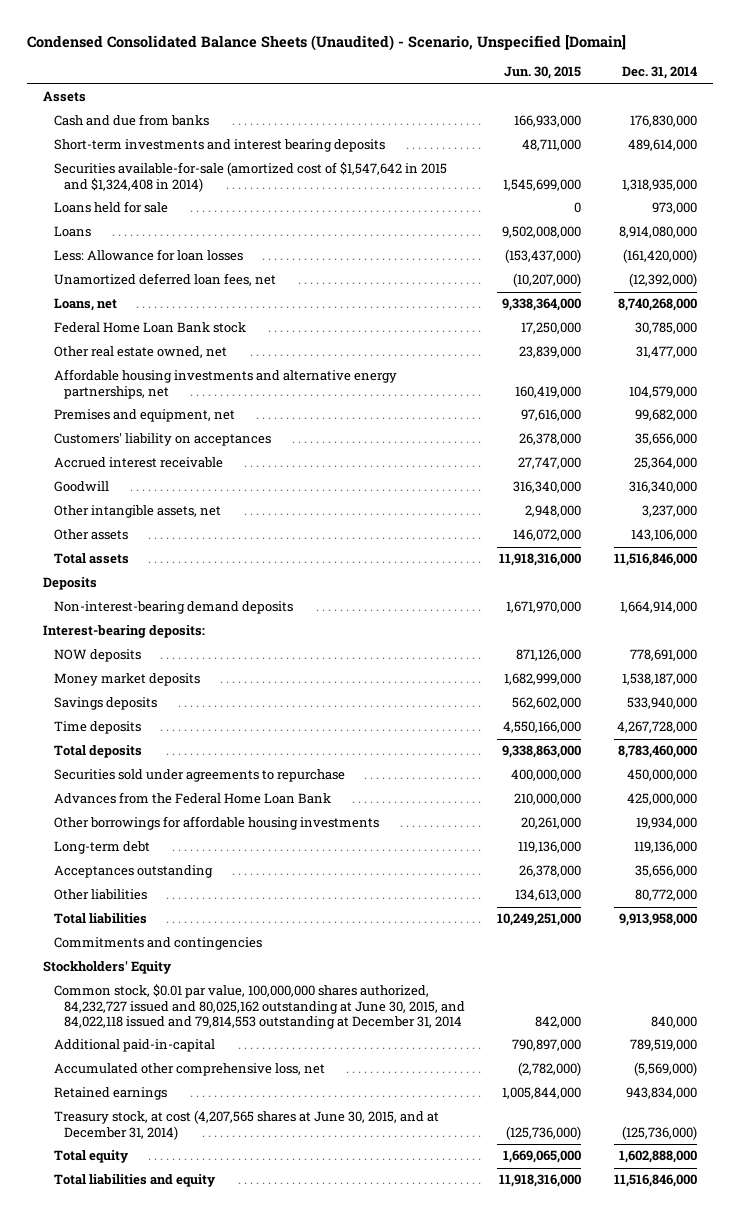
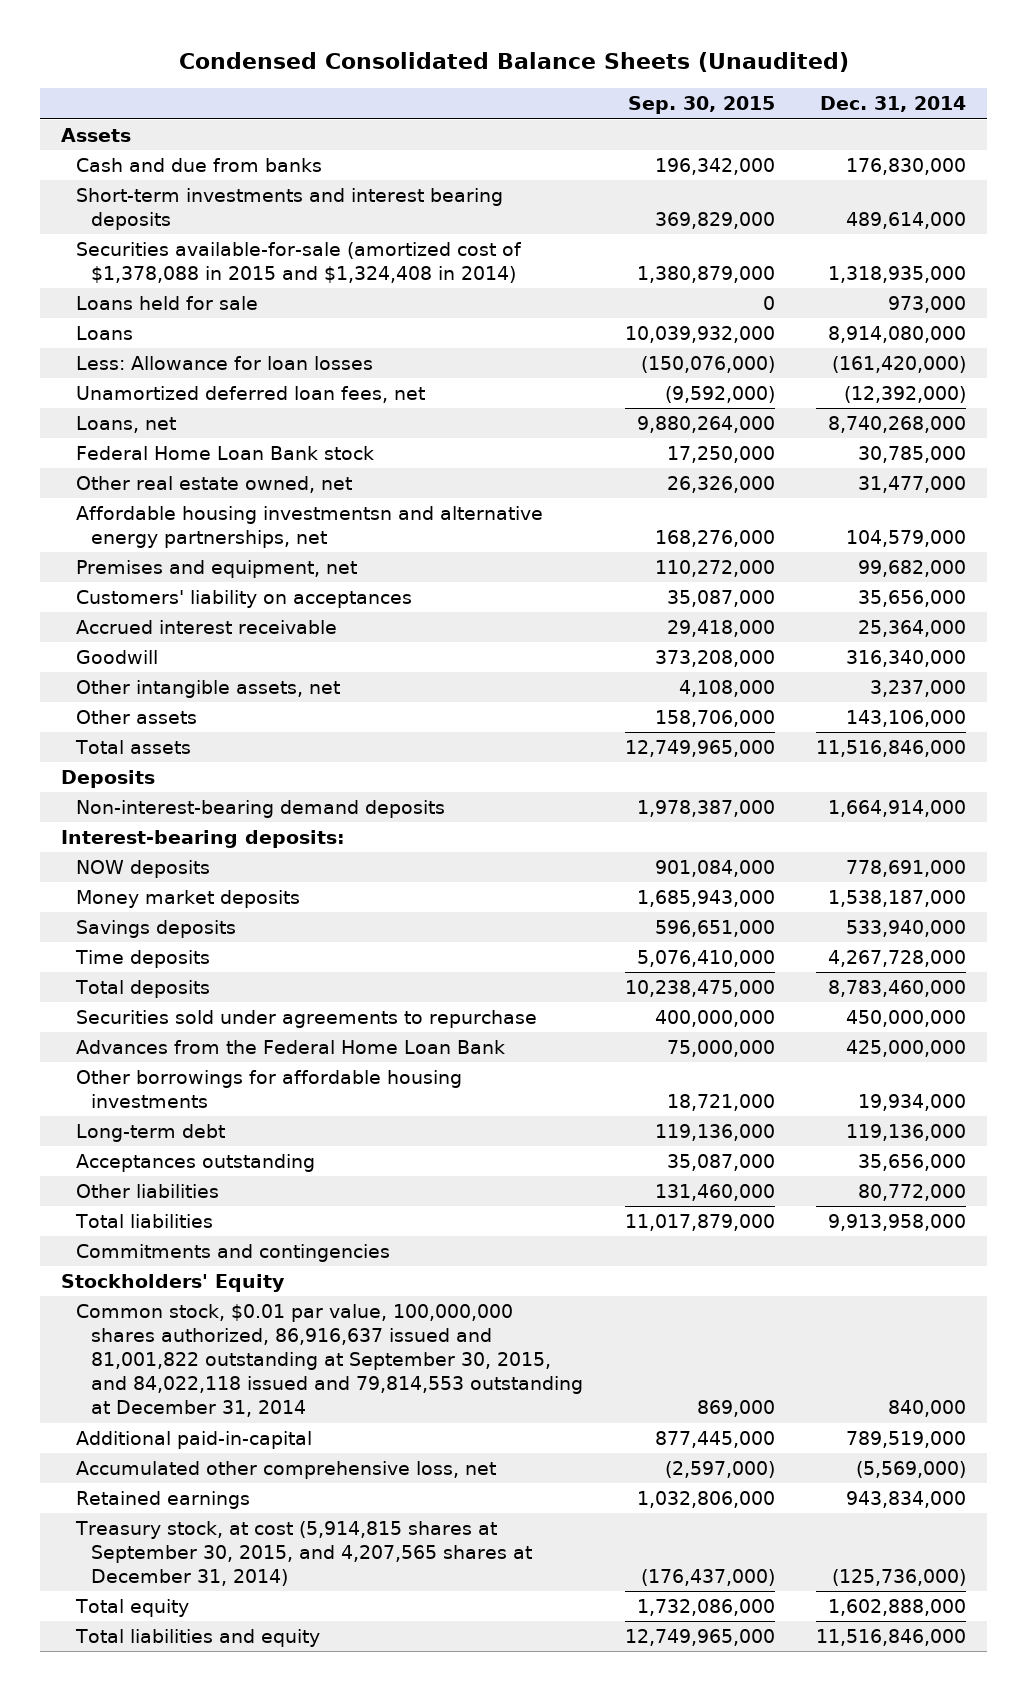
[27,35,627,52] Condensed Consolidated Balance Sheets (Unaudited) - Scenario, Unspecified [Domain] -> [178,52,849,73] Condensed Consolidated Balance Sheets (Unaudited)
[504,66,582,80] Jun. 30, 2015 -> none
none -> [627,96,775,115] Sep. 30, 2015
[53,162,447,192] Securities available-for-sale (amortized cost of $1,547,642 in 2015 and $1,324,408 in 2014) -> [75,242,522,284] Securities available-for-sale (amortized cost of $1,378,088 in 2015 and $1,324,408 in 2014)
[53,369,397,399] Affordable housing investments and alternative energy partnerships, net -> [75,506,543,549] Affordable housing investmentsn and alternative energy partnerships, net
[53,984,465,1029] Common stock, $0.01 par value, 100,000,000 shares authorized, 84,232,727 issued and 80,025,162 outstanding at June 30, 2015, and 84,022,118 issued and 79,814,553 outstanding at December 31, 2014 -> [75,1304,583,1418] Common stock, $0.01 par value, 100,000,000 shares authorized, 86,916,637 issued and 81,001,822 outstanding at September 30, 2015, and 84,022,118 issued and 79,814,553 outstanding at December 31, 2014
[53,1110,439,1140] Treasury stock, at cost (4,207,565 shares at June 30, 2015, and at December 31, 2014) -> [74,1521,532,1587] Treasury stock, at cost (5,914,815 shares at September 30, 2015, and 4,207,565 shares at December 31, 2014)

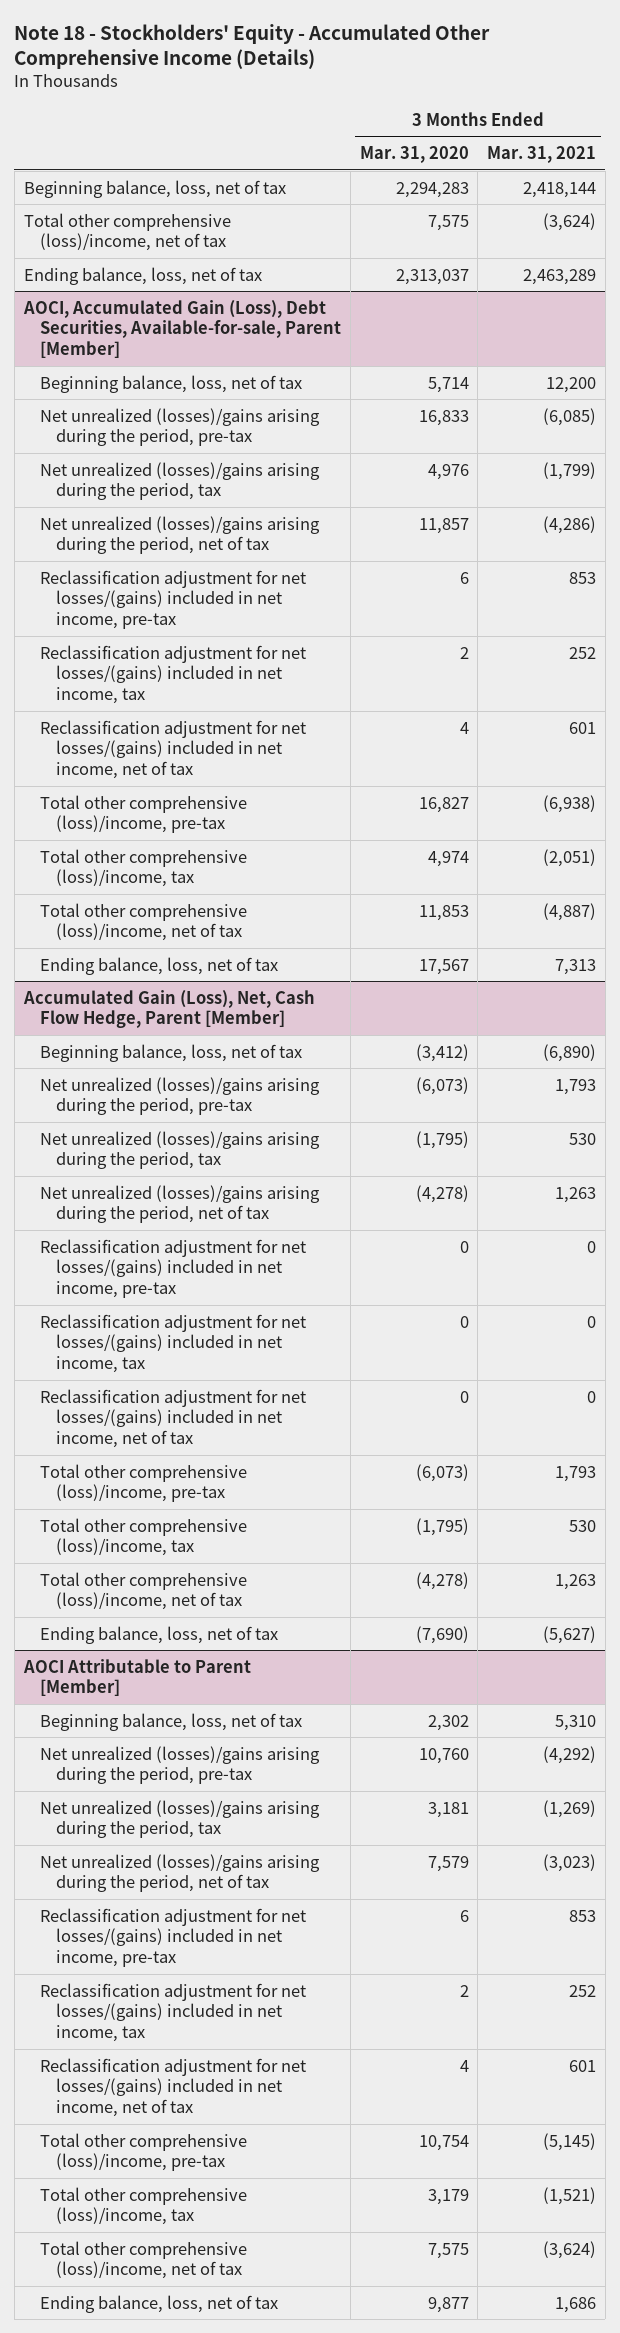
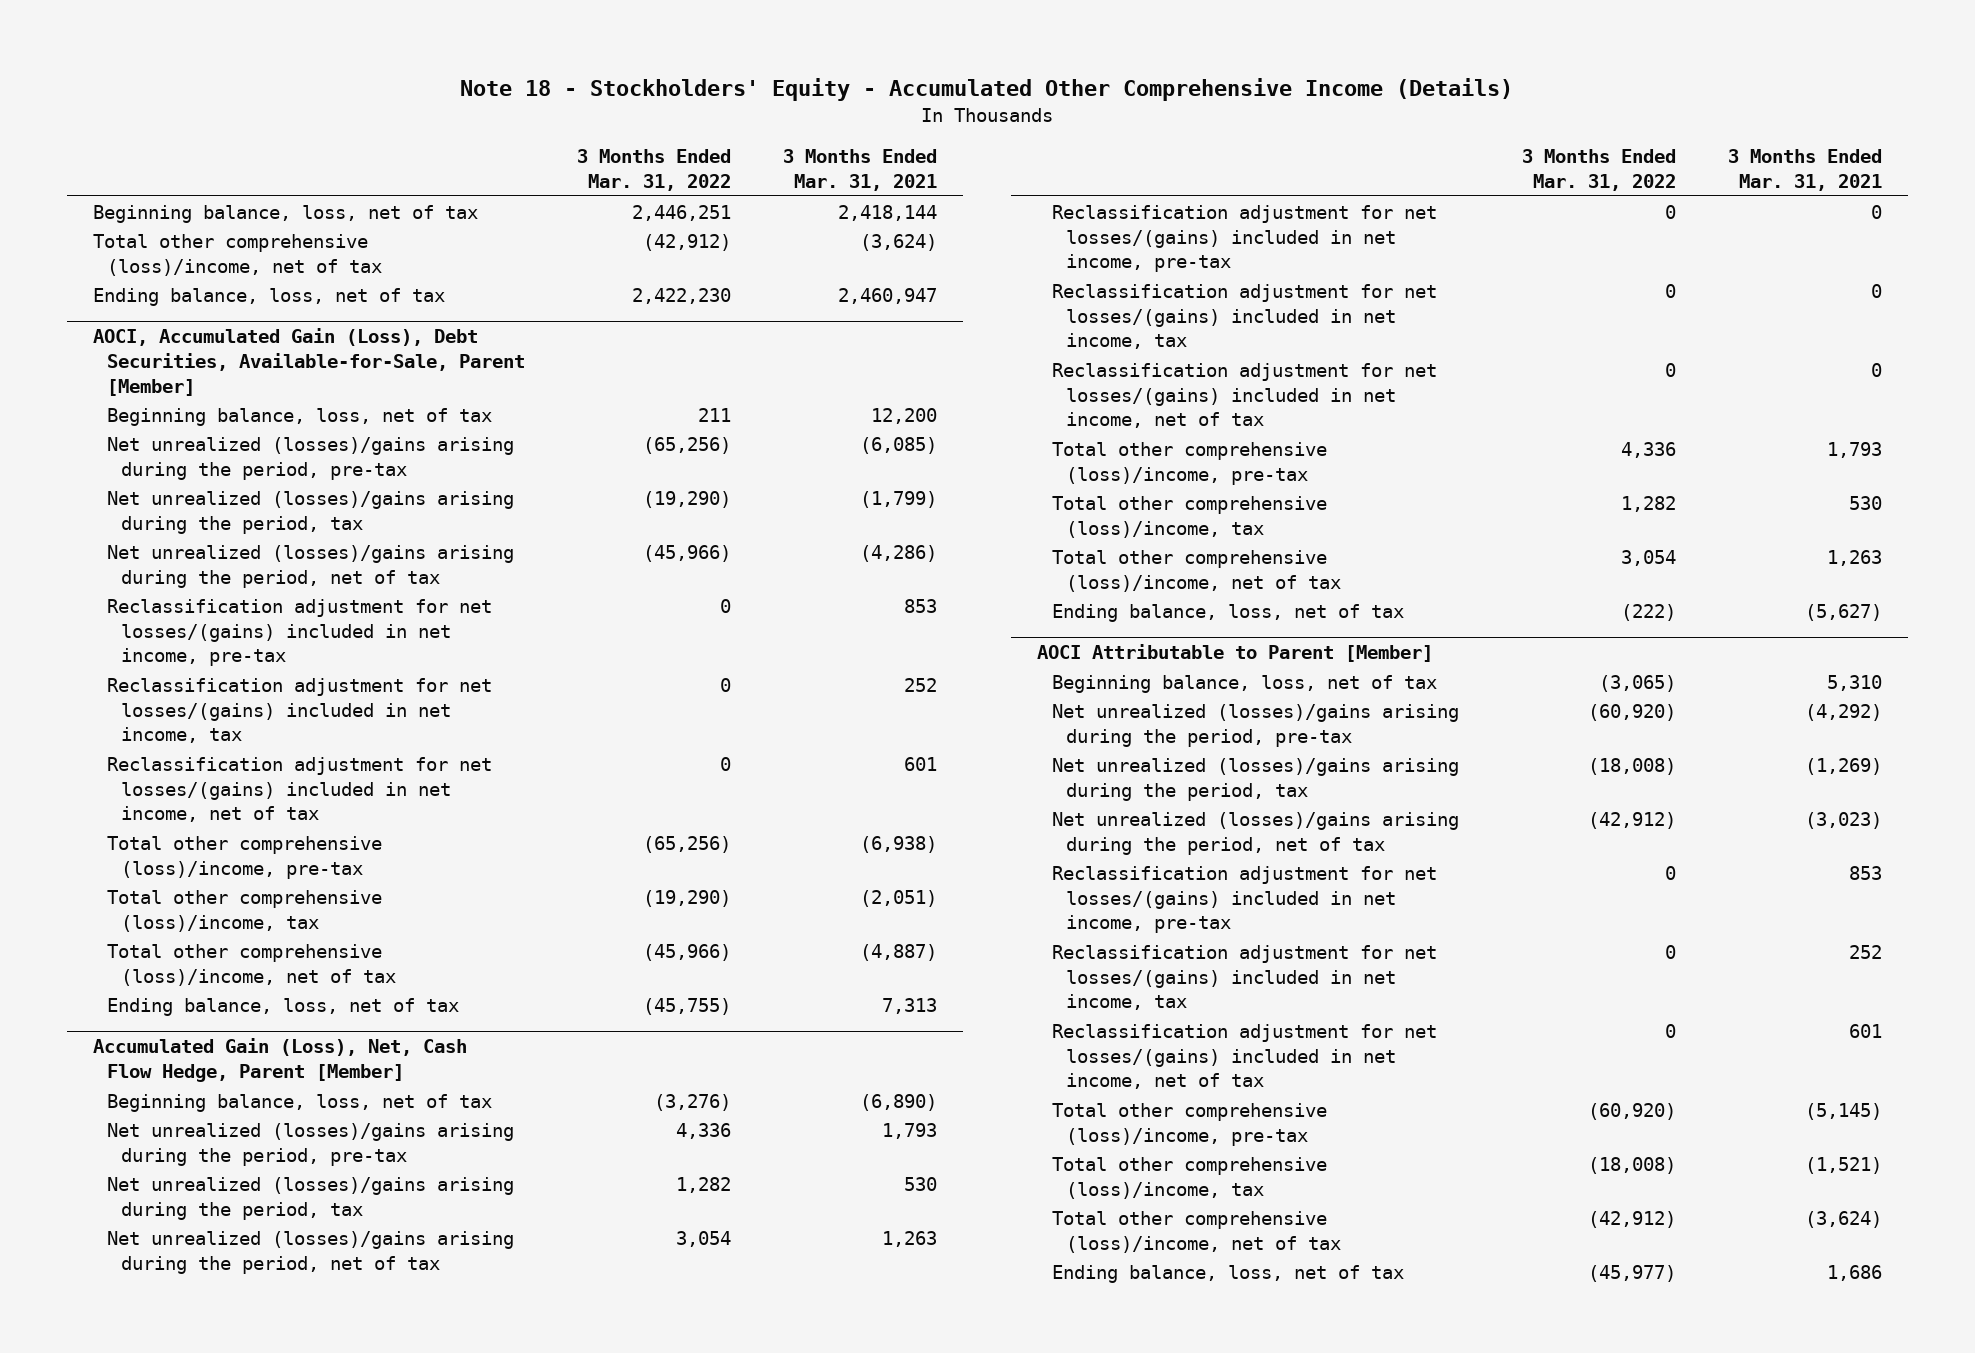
[359,146,469,164] Mar. 31, 2020 -> none
none -> [577,149,732,191] 3 Months Ended Mar. 31, 2022
[523,268,597,285] 2,463,289 -> [838,287,938,304] 2,460,947
[22,299,342,358] AOCI, Accumulated Gain (Loss), Debt Securities, Available-for-sale, Parent [Member] -> [92,328,525,396] AOCI, Accumulated Gain (Loss), Debt Securities, Available-for-Sale, Parent [Member]

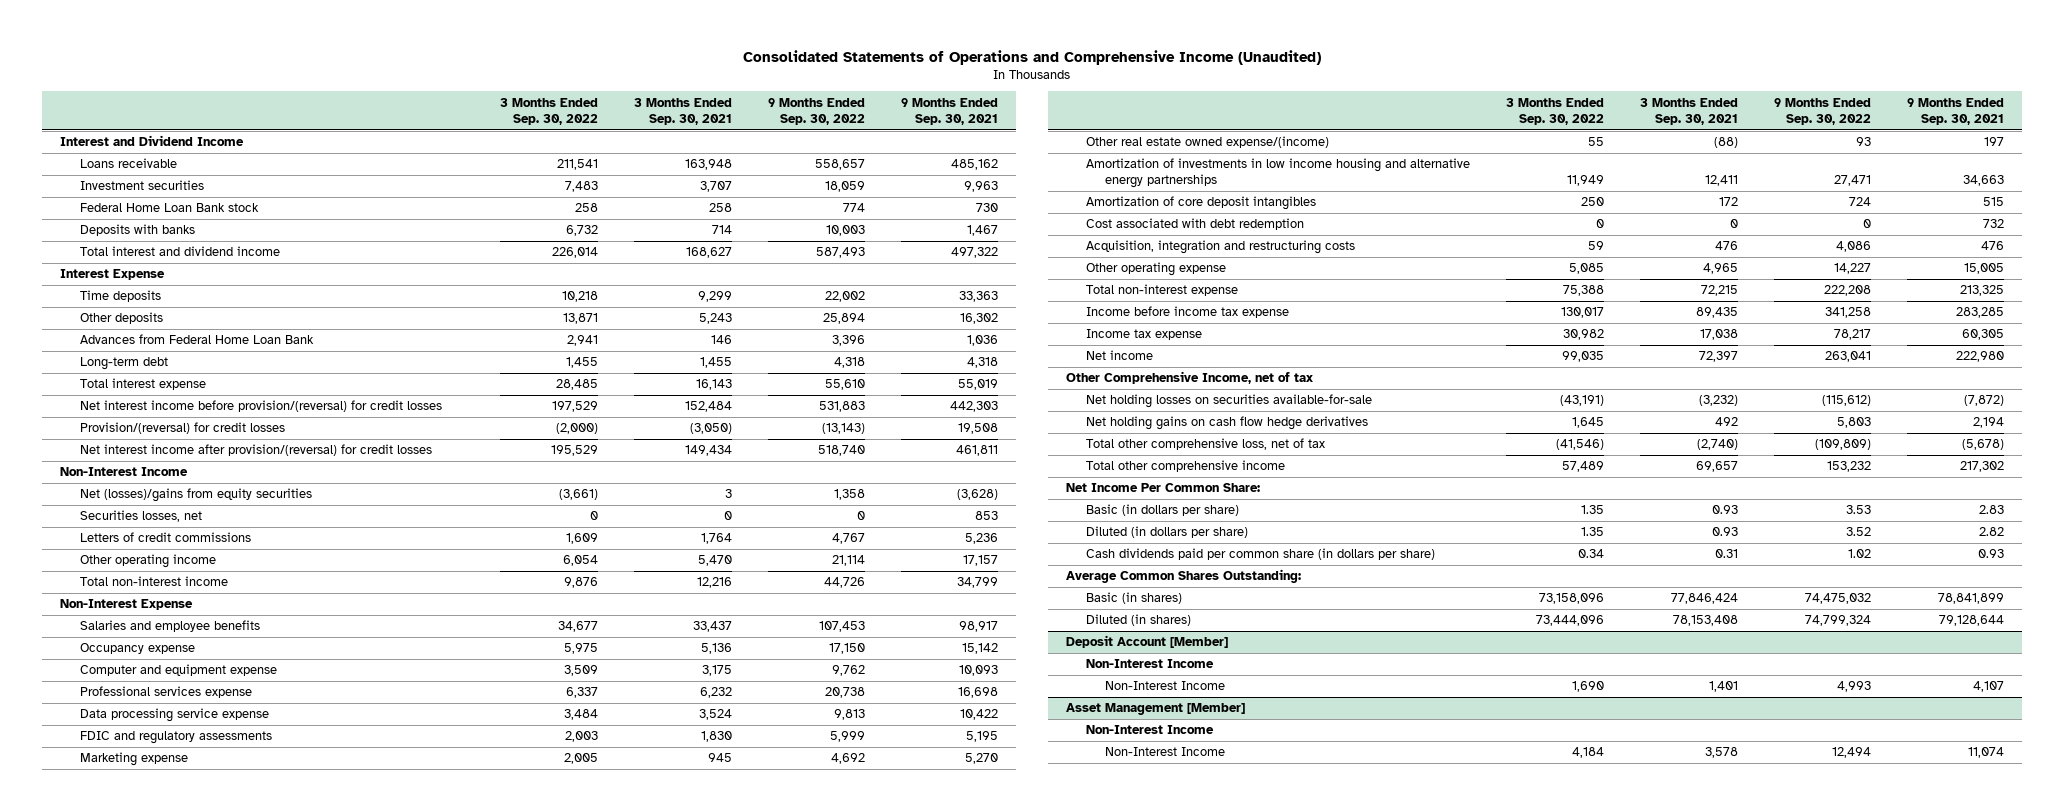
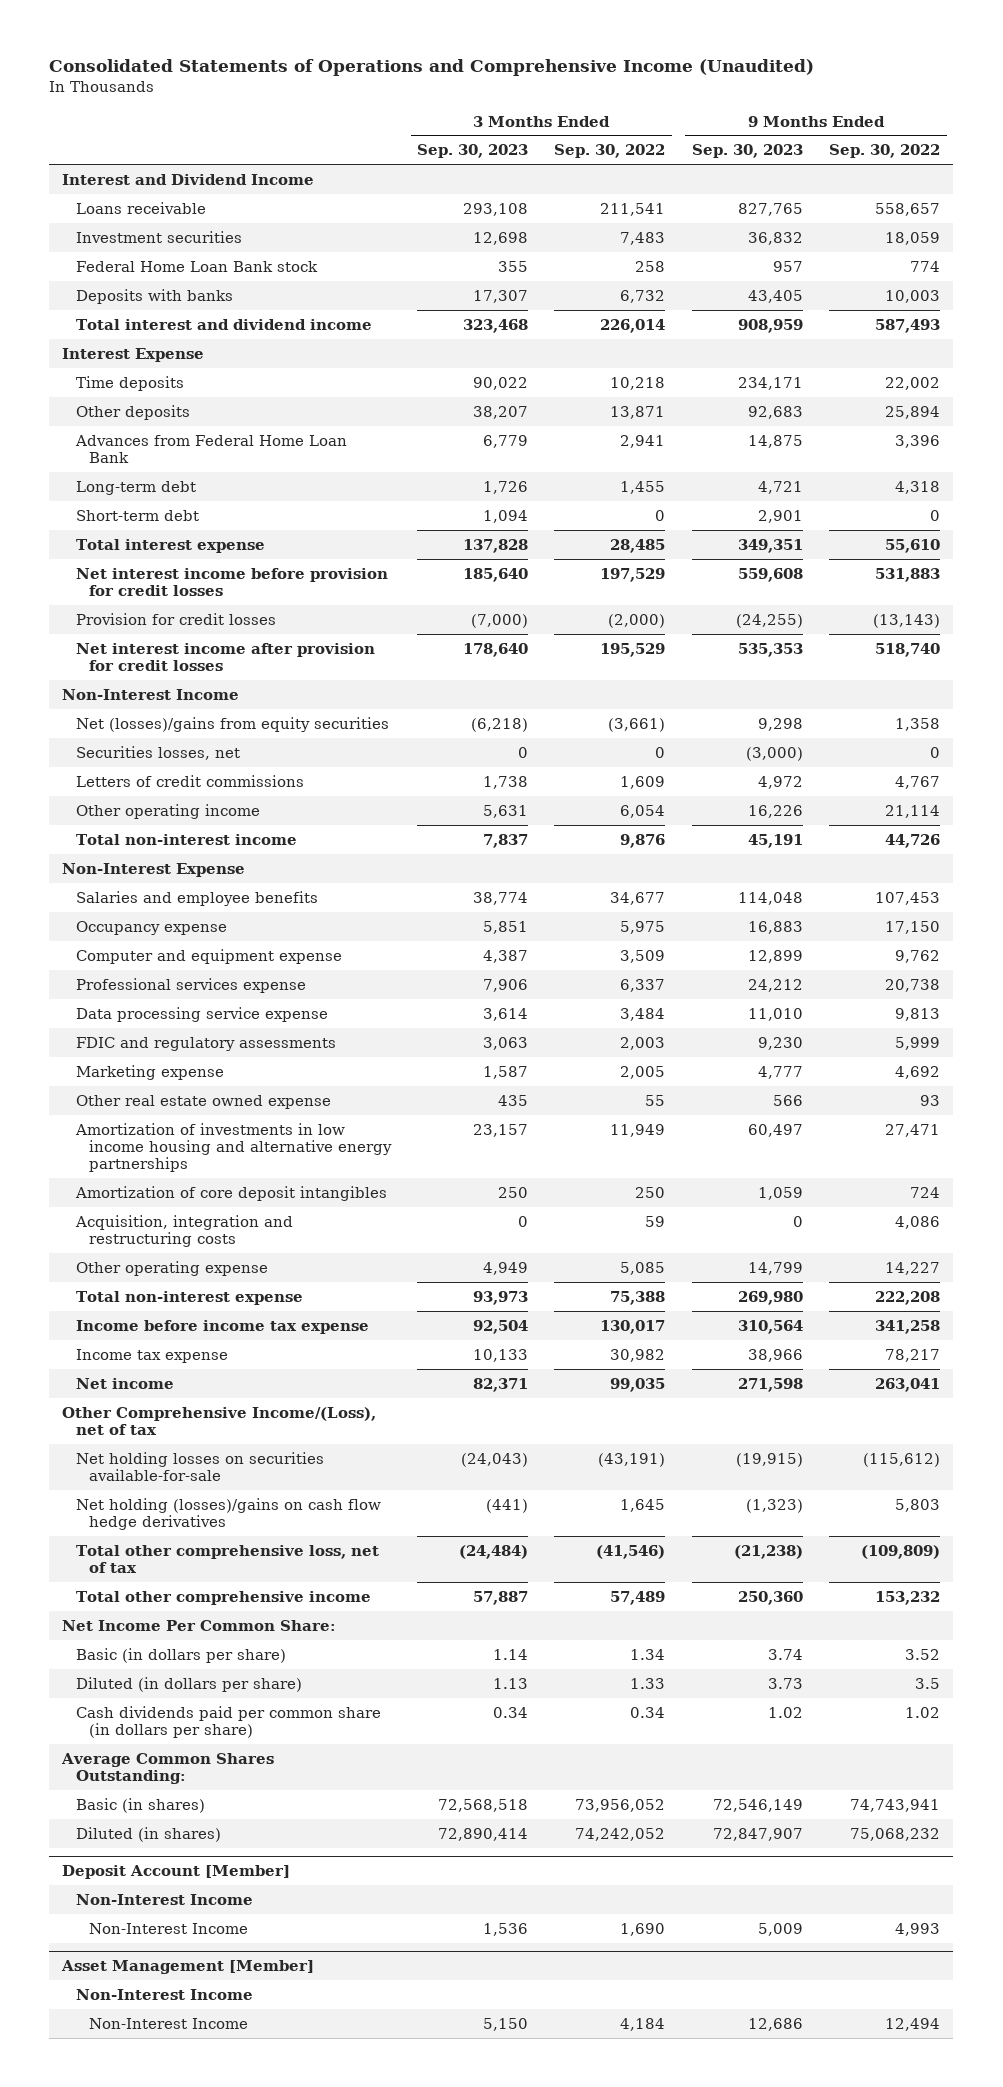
[634,97,733,125] 3 Months Ended Sep. 30, 2021 -> none
[901,97,999,125] 9 Months Ended Sep. 30, 2021 -> none
none -> [417,144,529,159] Sep. 30, 2023
none -> [691,144,803,159] Sep. 30, 2023
none -> [75,509,199,521] Short-term debt
[79,400,442,413] Net interest income before provision/(reversal) for credit losses -> [75,567,388,596] Net interest income before provision for credit losses
[79,422,285,435] Provision/(reversal) for credit losses -> [75,612,276,625] Provision for credit losses
[79,444,432,457] Net interest income after provision/(reversal) for credit losses -> [75,642,375,671] Net interest income after provision for credit losses
[1085,136,1329,149] Other real estate owned expense/(income) -> [75,1094,331,1109] Other real estate owned expense
[1085,218,1304,231] Cost associated with debt redemption -> none
[1066,371,1314,385] Other Comprehensive Income, net of tax -> [62,1406,377,1435] Other Comprehensive Income/(Loss), net of tax
[1085,416,1368,431] Net holding gains on cash flow hedge derivatives -> [75,1497,381,1530] Net holding (losses)/gains on cash flow hedge derivatives
[1580,505,1604,515] 1.35 -> [630,1648,666,1660] 1.34
[1846,505,1872,515] 3.53 -> [905,1648,941,1660] 3.52
[1580,527,1604,537] 1.35 -> [630,1677,666,1689] 1.33
[1846,527,1872,537] 3.52 -> [915,1677,941,1689] 3.5
[1538,593,1604,605] 73,158,096 -> [575,1798,666,1812] 73,956,052
[1805,593,1872,605] 74,475,032 -> [850,1798,941,1812] 74,743,941
[1535,615,1604,627] 73,444,096 -> [575,1827,666,1841] 74,242,052
[1805,615,1872,627] 74,799,324 -> [850,1827,941,1841] 75,068,232

